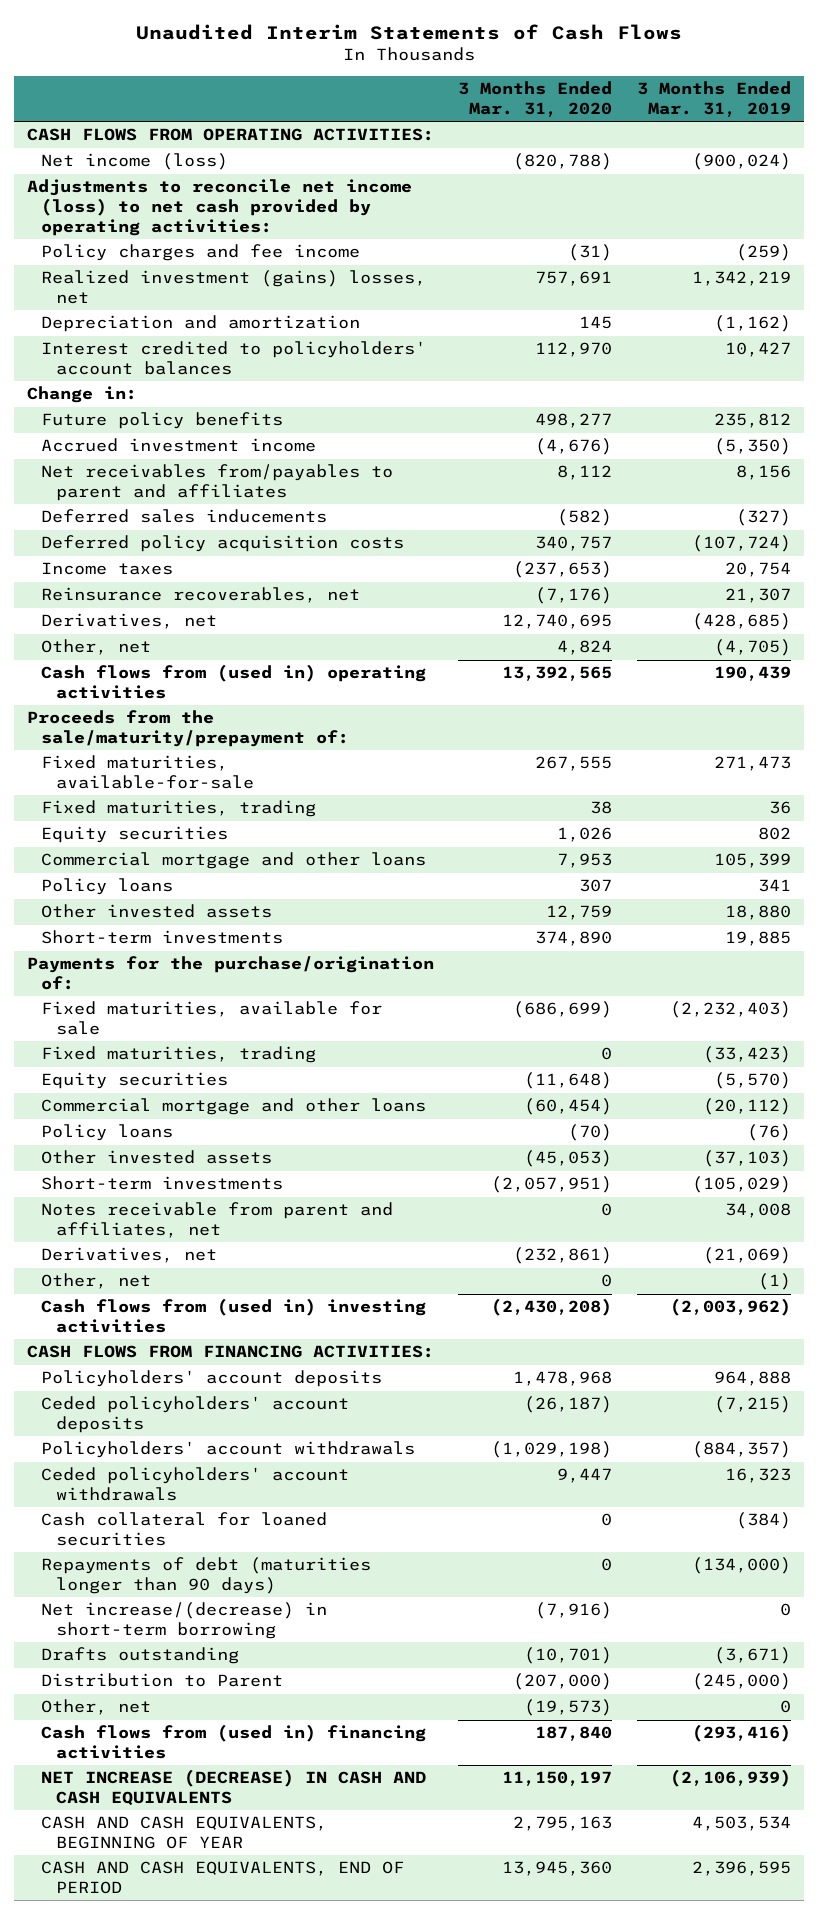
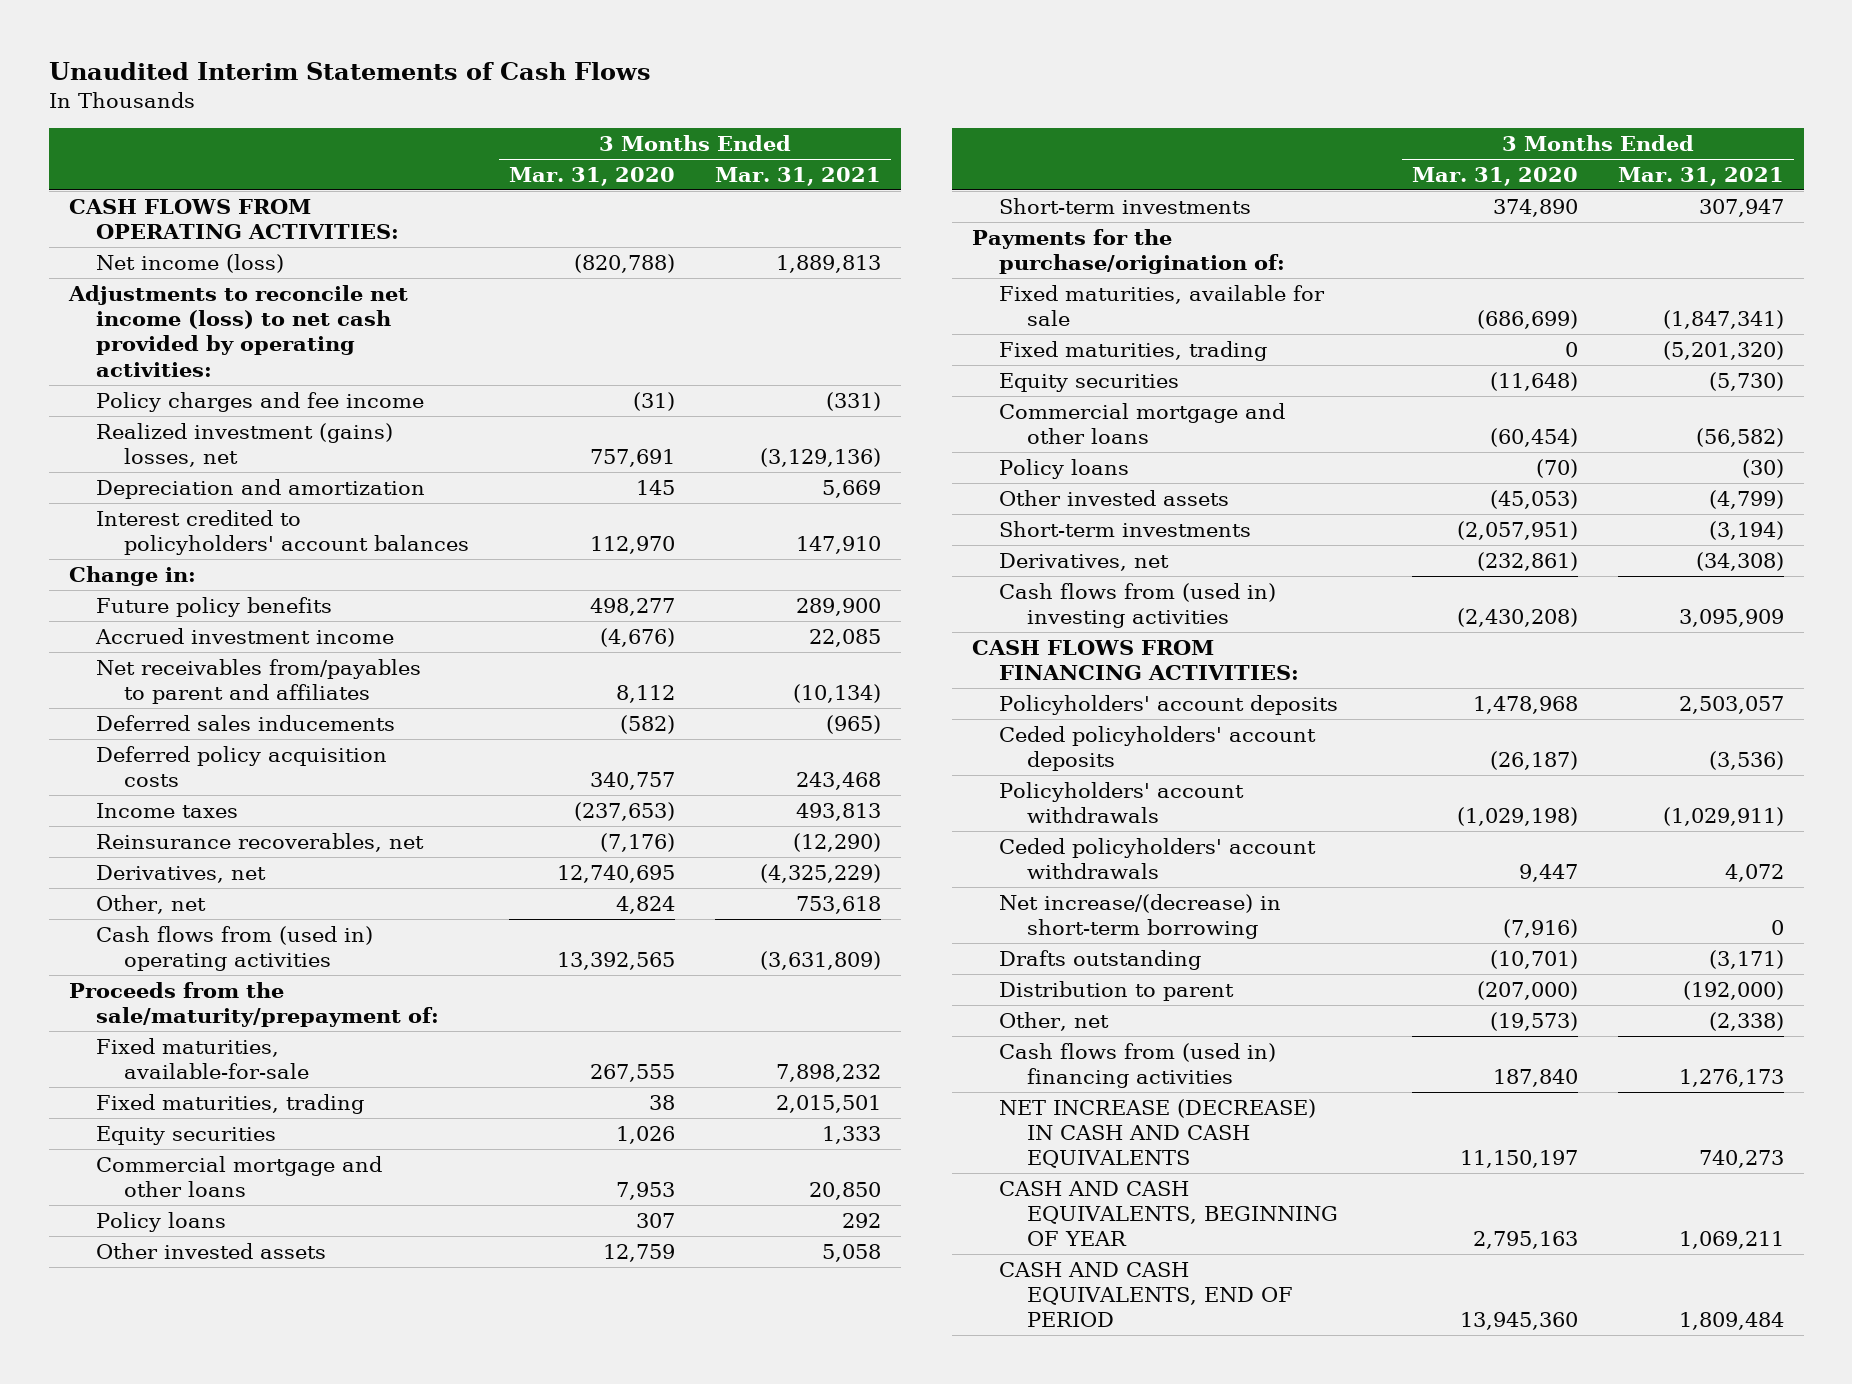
[637,81,792,118] 3 Months Ended Mar. 31, 2019 -> none
none -> [714,167,881,187] Mar. 31, 2021
[41,1202,394,1239] Notes receivable from parent and affiliates, net -> none
[41,1273,152,1290] Other, net -> none
[41,1512,328,1547] Cash collateral for loaned securities -> none
[41,1557,372,1595] Repayments of debt (maturities longer than 90 days) -> none
[41,1673,284,1688] Distribution to Parent -> [999,980,1235,1001] Distribution to parent

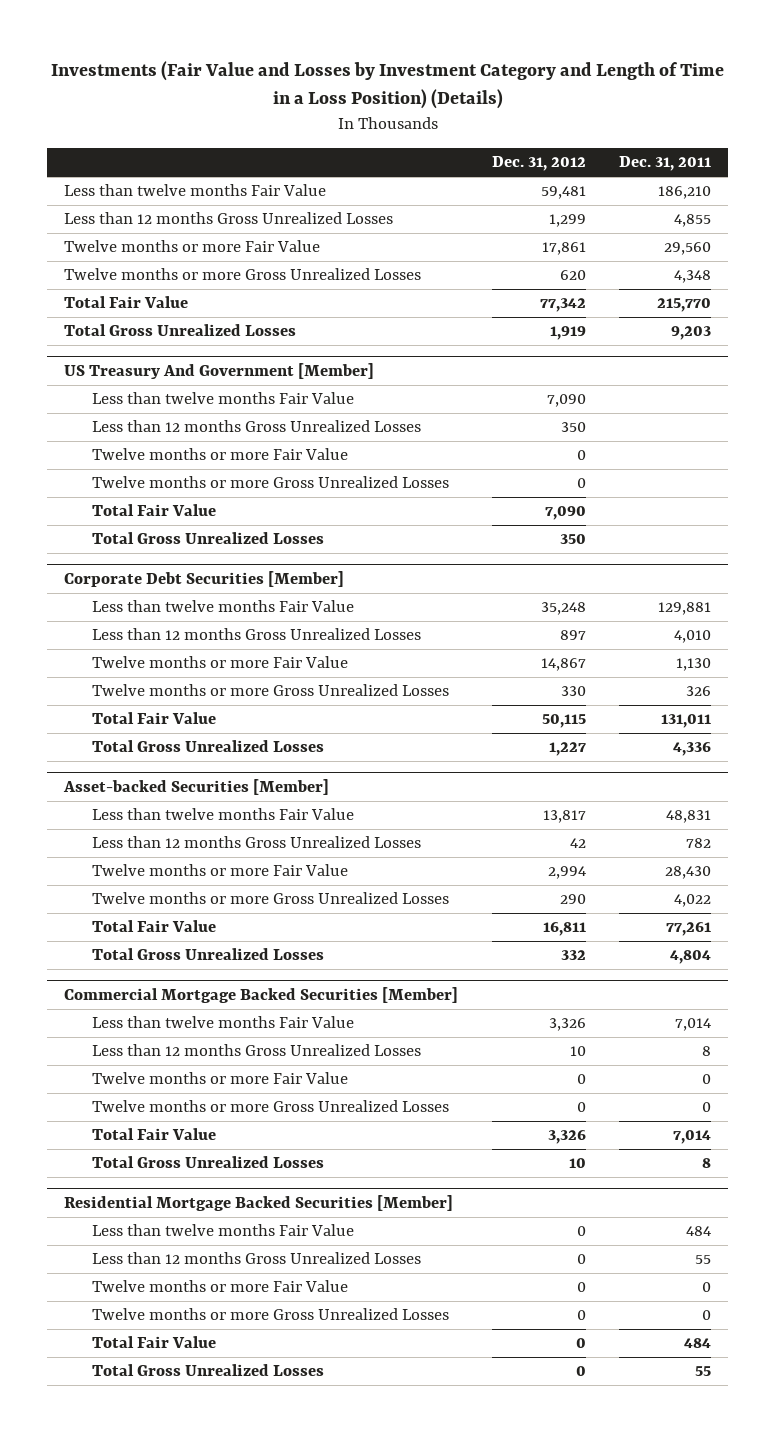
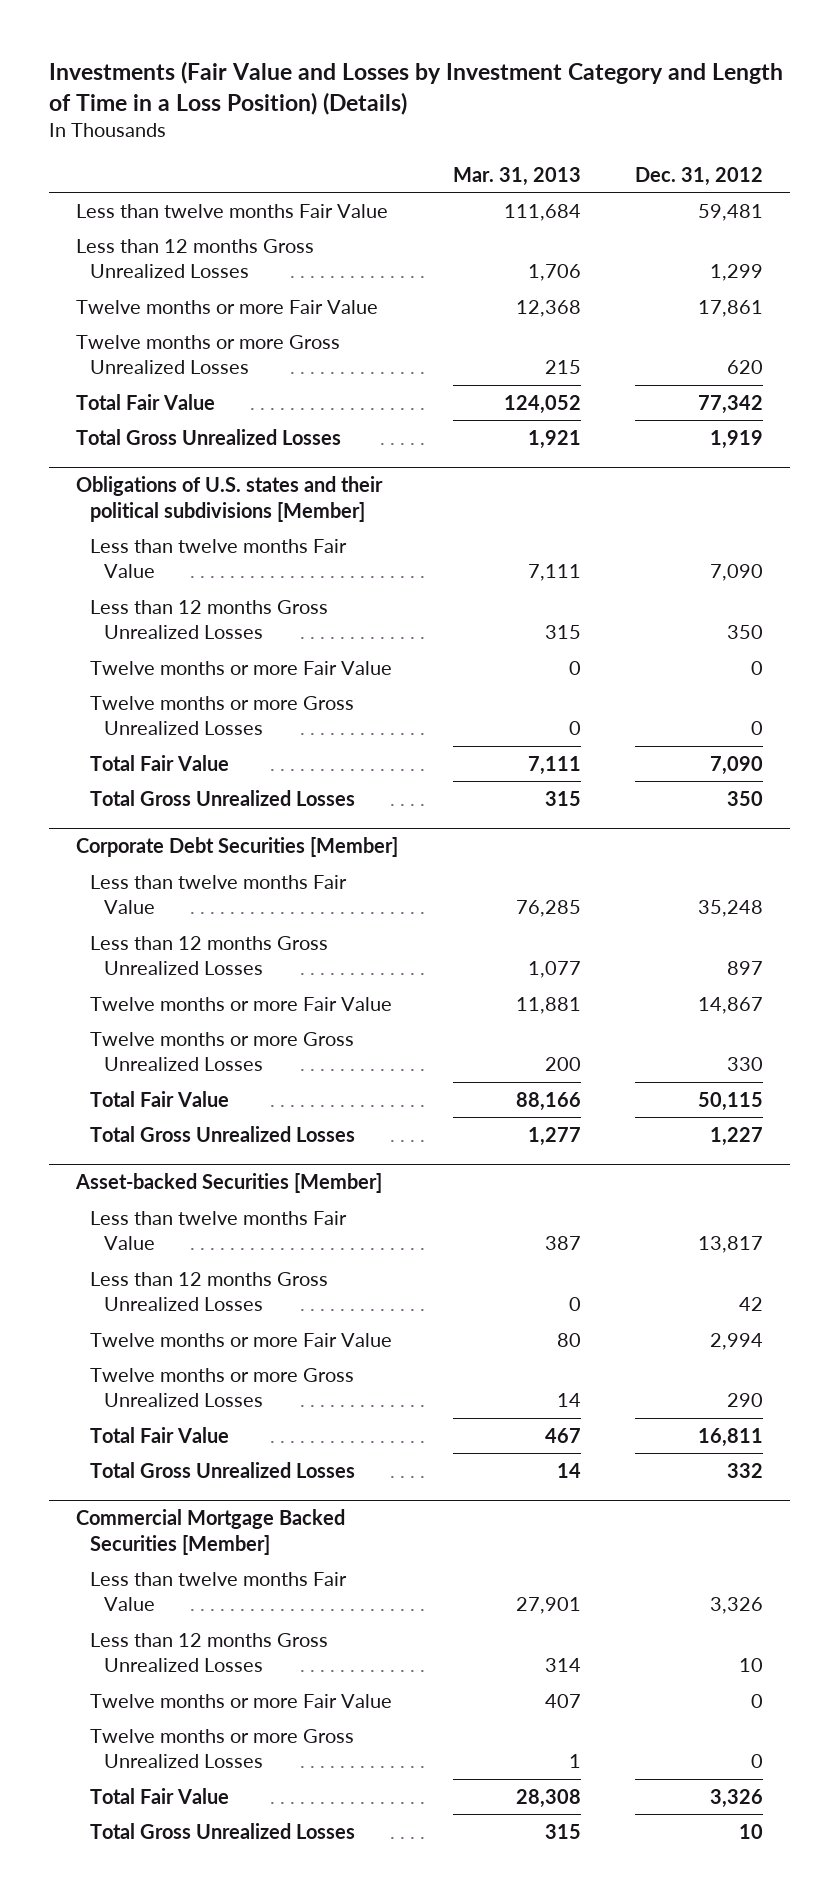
[619,156,712,172] Dec. 31, 2011 -> none
none -> [452,167,581,187] Mar. 31, 2013
[64,362,375,379] US Treasury And Government [Member] -> none
none -> [76,476,384,523] Obligations of U.S. states and their political subdivisions [Member]
[64,1194,454,1211] Residential Mortgage Backed Securities [Member] -> none
[91,1224,354,1237] Less than twelve months Fair Value -> none
[91,1252,421,1265] Less than 12 months Gross Unrealized Losses -> none
[91,1280,348,1293] Twelve months or more Fair Value -> none
[91,1308,449,1321] Twelve months or more Gross Unrealized Losses -> none
[91,1336,216,1349] Total Fair Value -> none
[91,1364,324,1377] Total Gross Unrealized Losses -> none

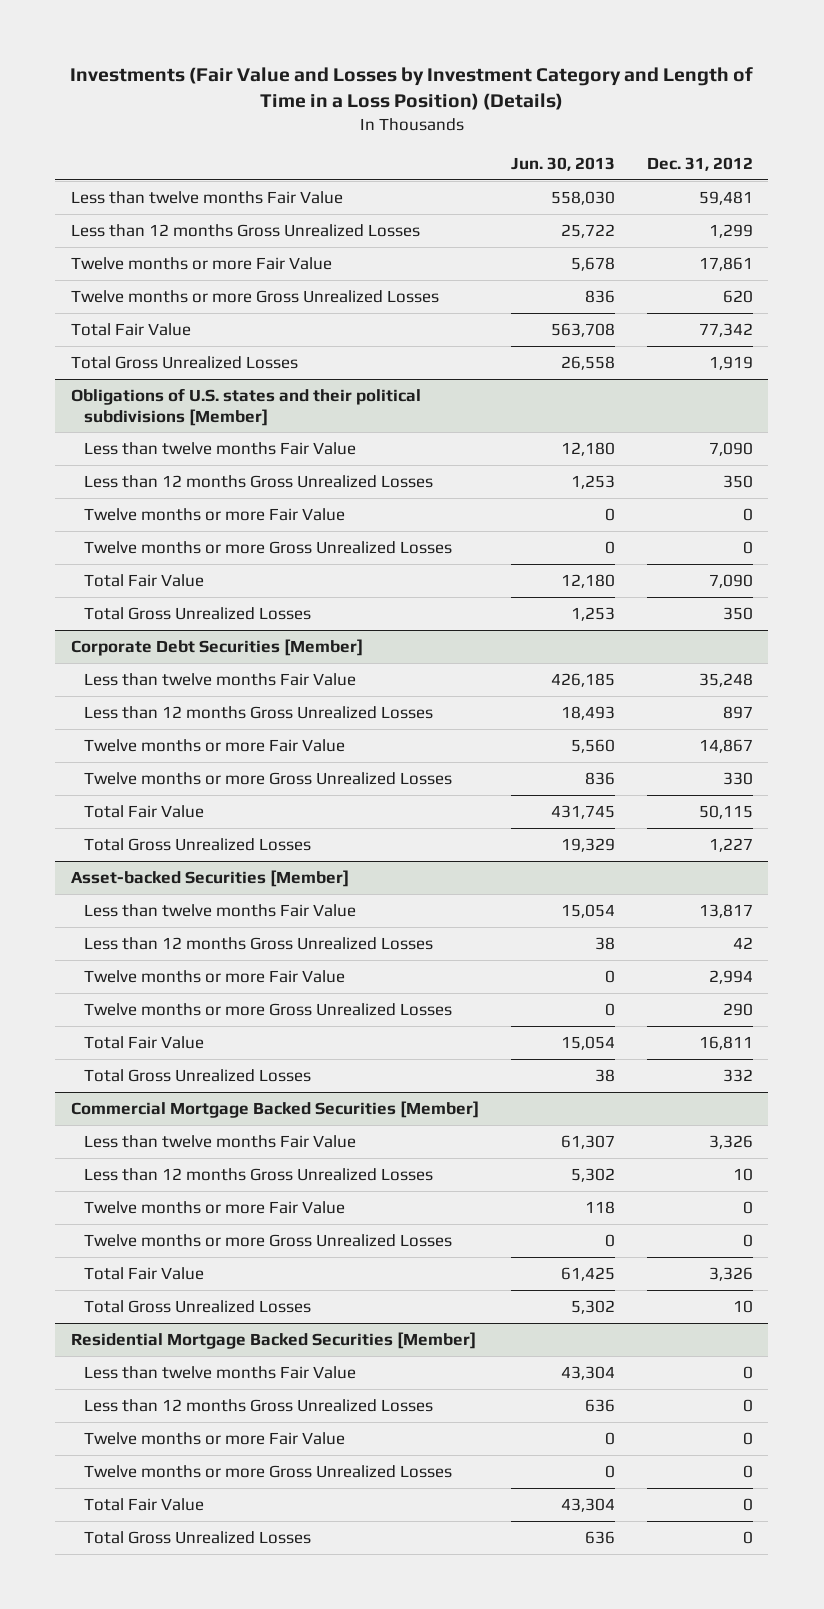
[452,167,581,187] Mar. 31, 2013 -> none
none -> [510,156,615,171] Jun. 30, 2013
none -> [70,1331,476,1349] Residential Mortgage Backed Securities [Member]
none -> [84,1365,357,1379] Less than twelve months Fair Value
none -> [84,1398,434,1412] Less than 12 months Gross Unrealized Losses
none -> [84,1431,346,1445] Twelve months or more Fair Value
none -> [84,1464,453,1478] Twelve months or more Gross Unrealized Losses
none -> [84,1497,205,1511] Total Fair Value
none -> [84,1530,312,1544] Total Gross Unrealized Losses

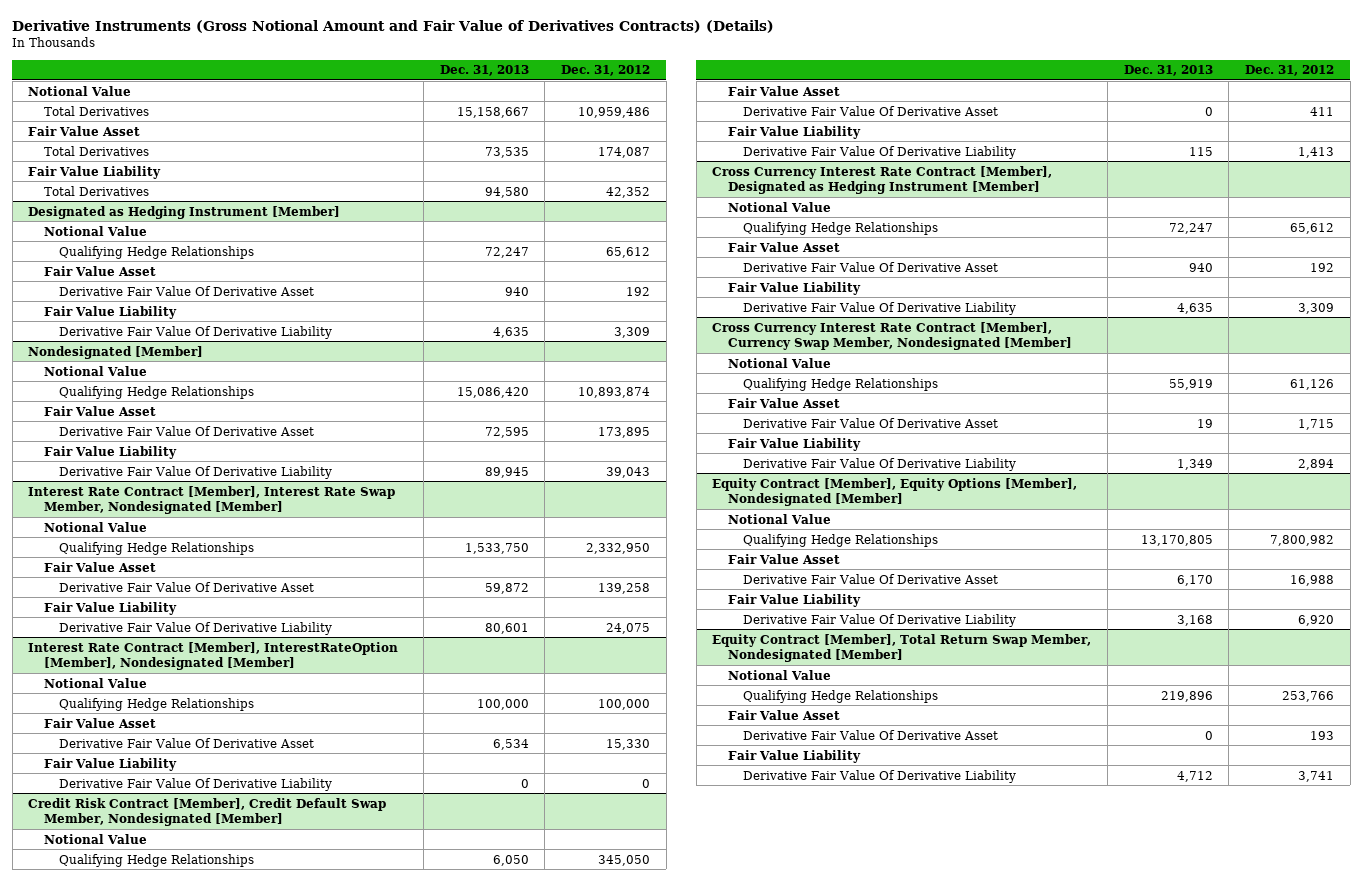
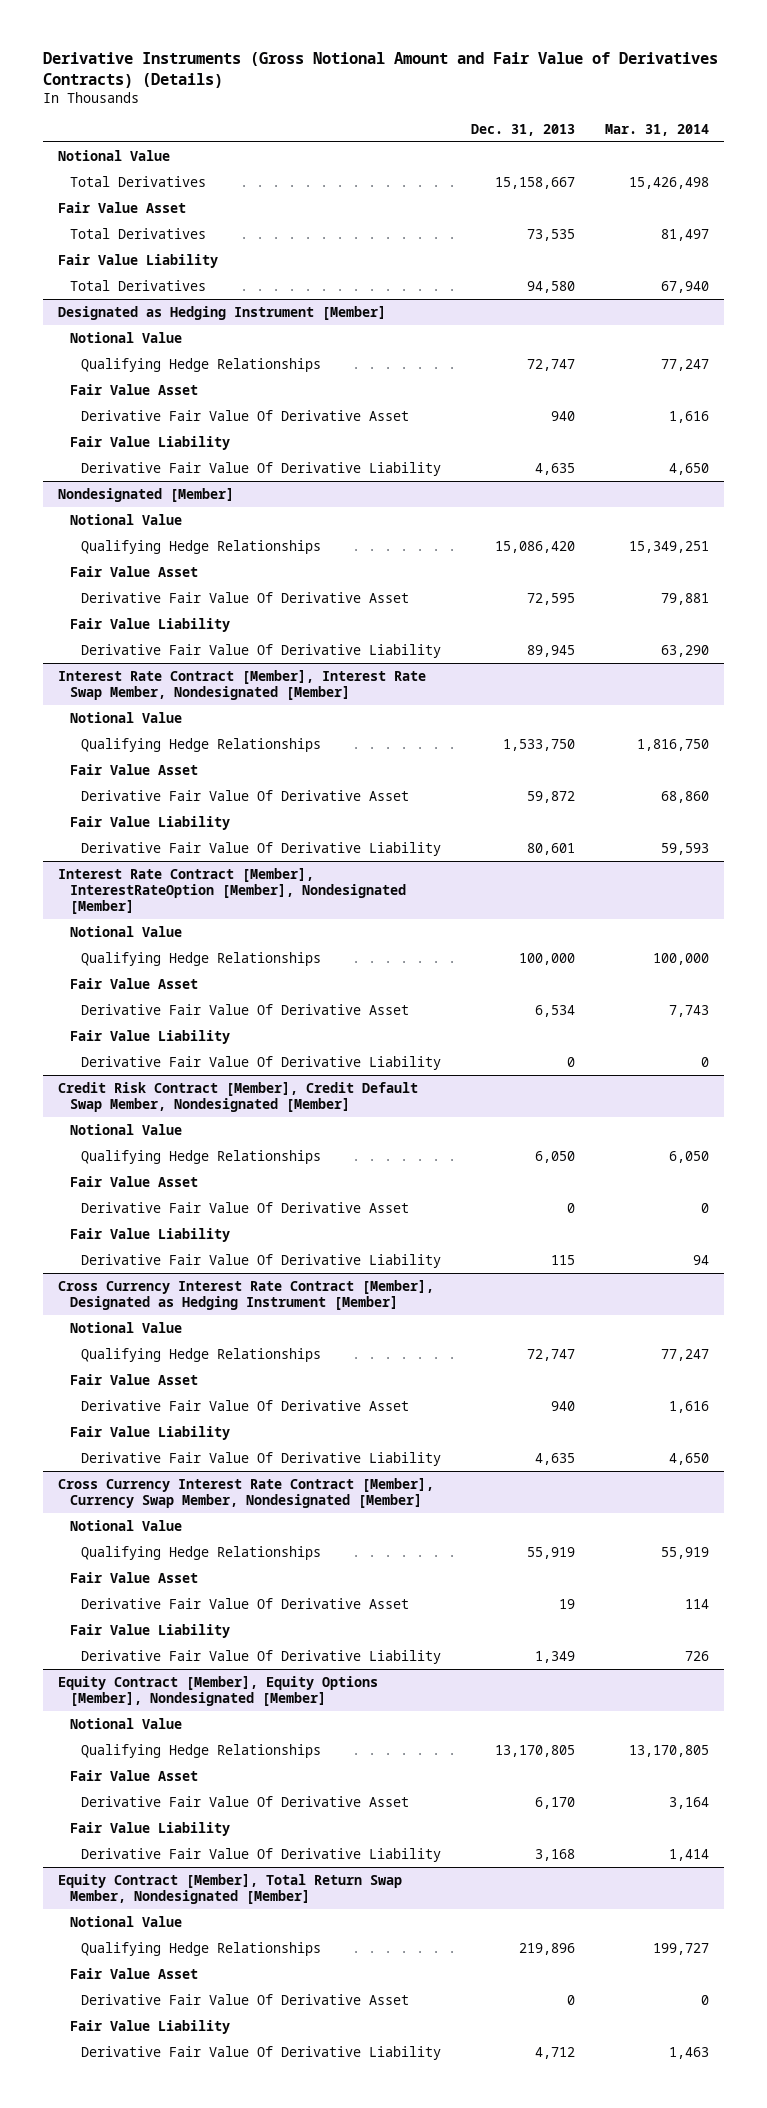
[560,65,650,77] Dec. 31, 2012 -> none
none -> [604,123,709,136] Mar. 31, 2014
[484,246,529,258] 72,247 -> [526,358,575,371] 72,747
[1168,222,1213,234] 72,247 -> [526,1348,575,1361] 72,747

